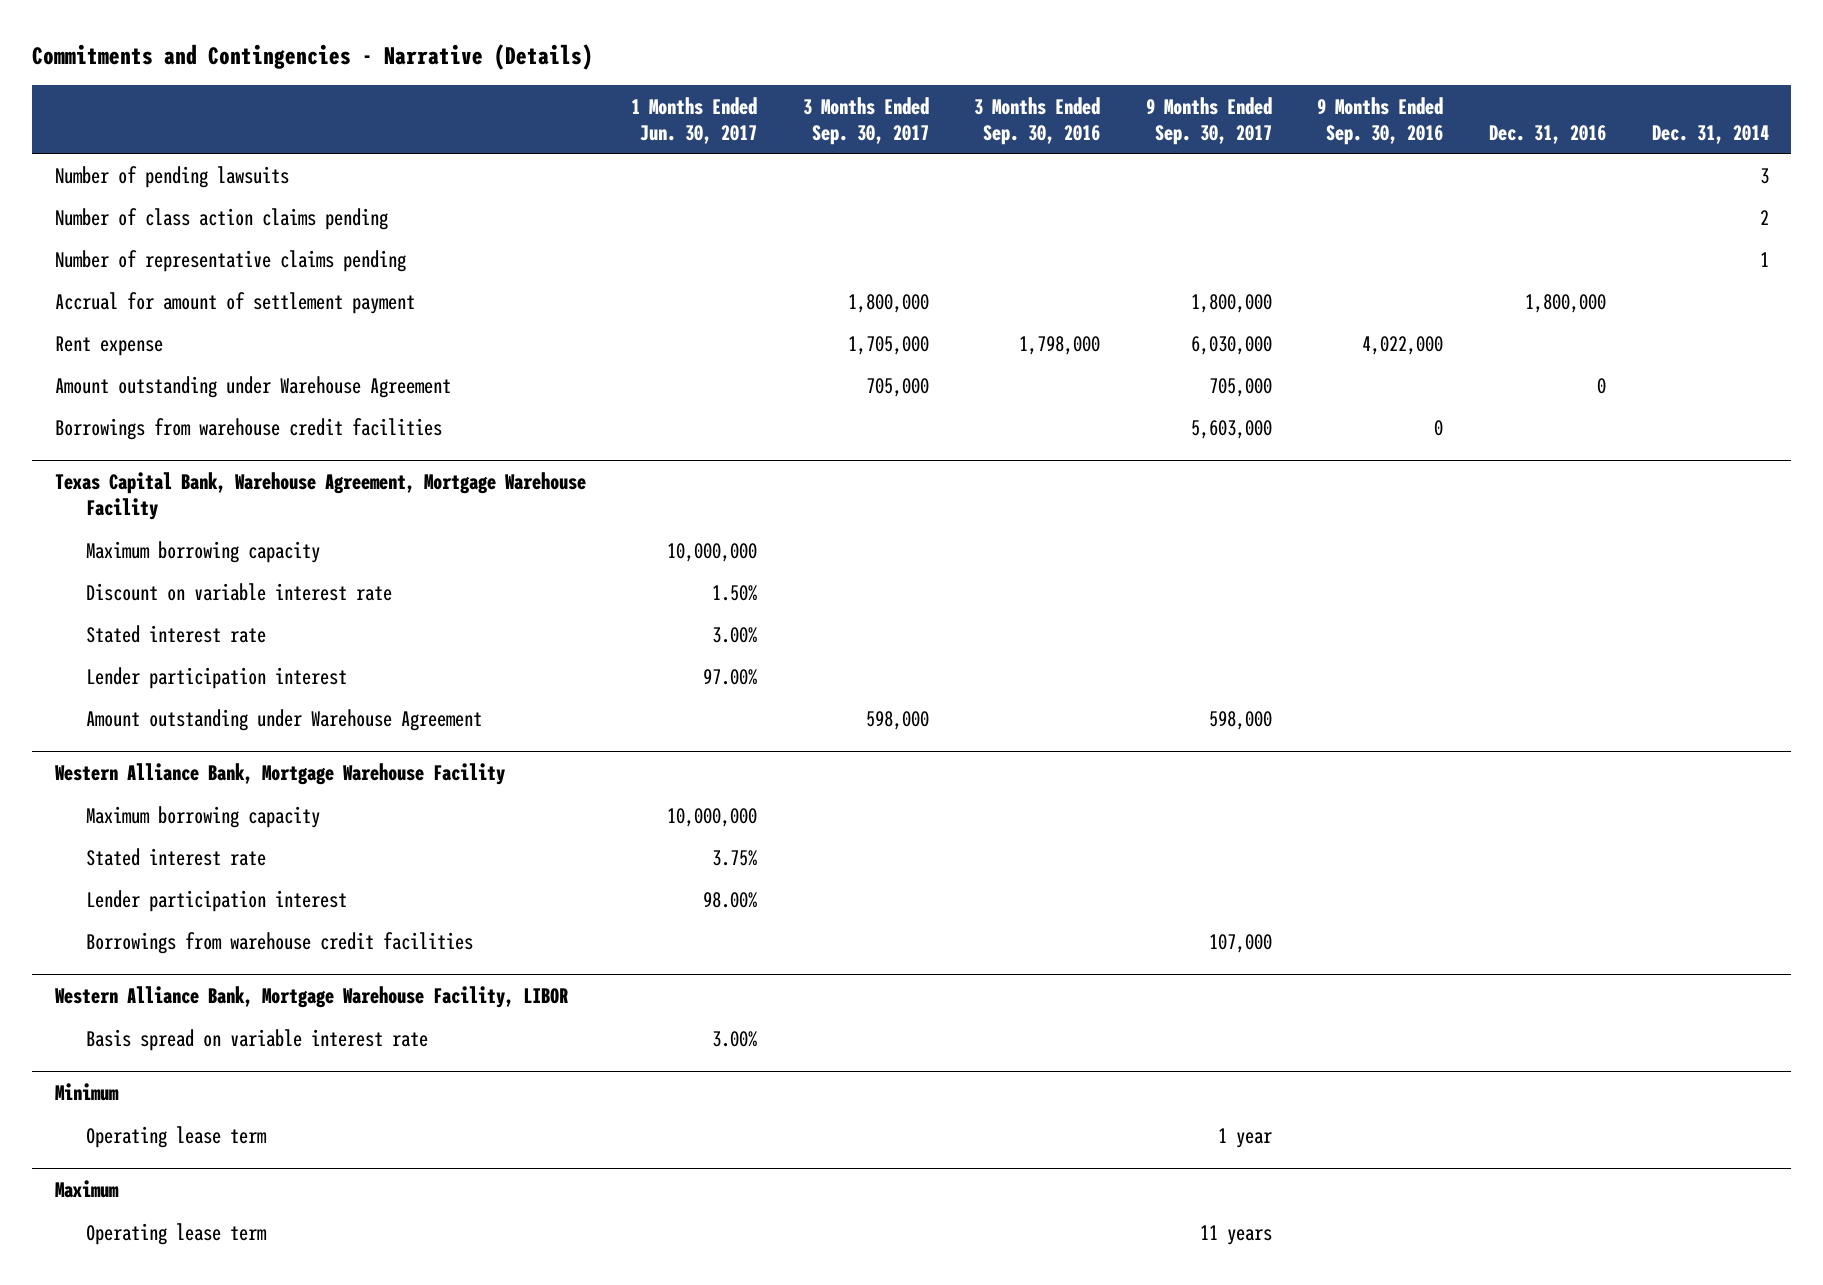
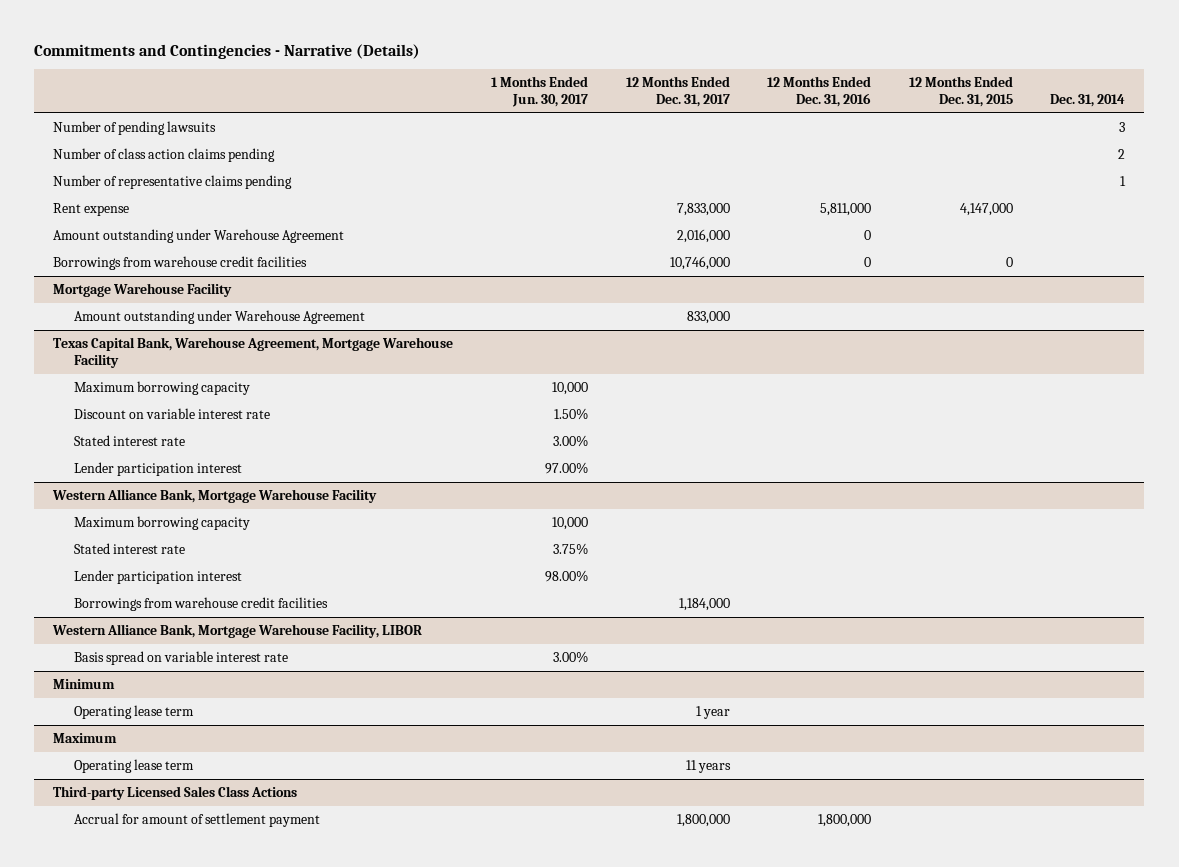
[802,96,929,145] 3 Months Ended Sep. 30, 2017 -> none
[974,96,1101,145] 3 Months Ended Sep. 30, 2016 -> none
[1145,96,1272,145] 9 Months Ended Sep. 30, 2017 -> none
[1317,96,1444,145] 9 Months Ended Sep. 30, 2016 -> none
[1489,124,1607,144] Dec. 31, 2016 -> none
none -> [625,76,730,108] 12 Months Ended Dec. 31, 2017
none -> [767,76,872,108] 12 Months Ended Dec. 31, 2016
none -> [908,76,1013,108] 12 Months Ended Dec. 31, 2015
[54,291,415,314] Accrual for amount of settlement payment -> none
none -> [53,282,233,297] Mortgage Warehouse Facility
none -> [74,309,366,324] Amount outstanding under Warehouse Agreement
[667,542,758,562] 10,000,000 -> [551,381,588,395] 10,000
[86,708,483,731] Amount outstanding under Warehouse Agreement -> none
[667,807,758,827] 10,000,000 -> [551,516,588,530] 10,000
none -> [53,785,298,800] Third-party Licensed Sales Class Actions
none -> [74,812,321,827] Accrual for amount of settlement payment

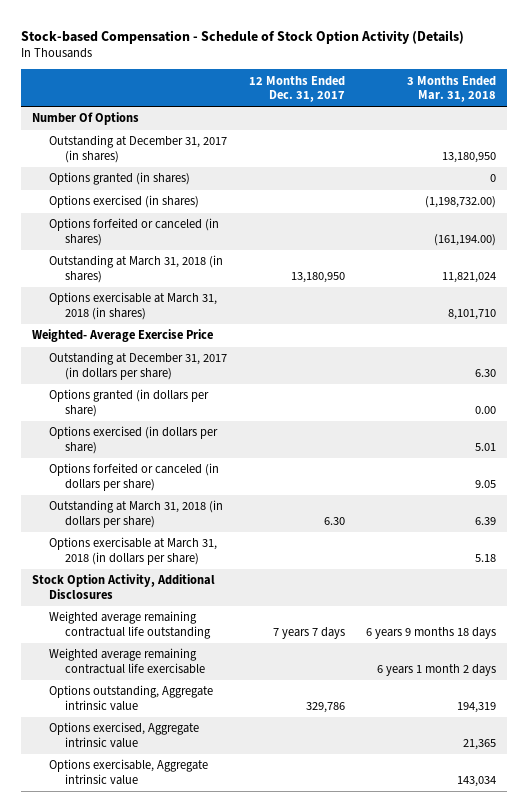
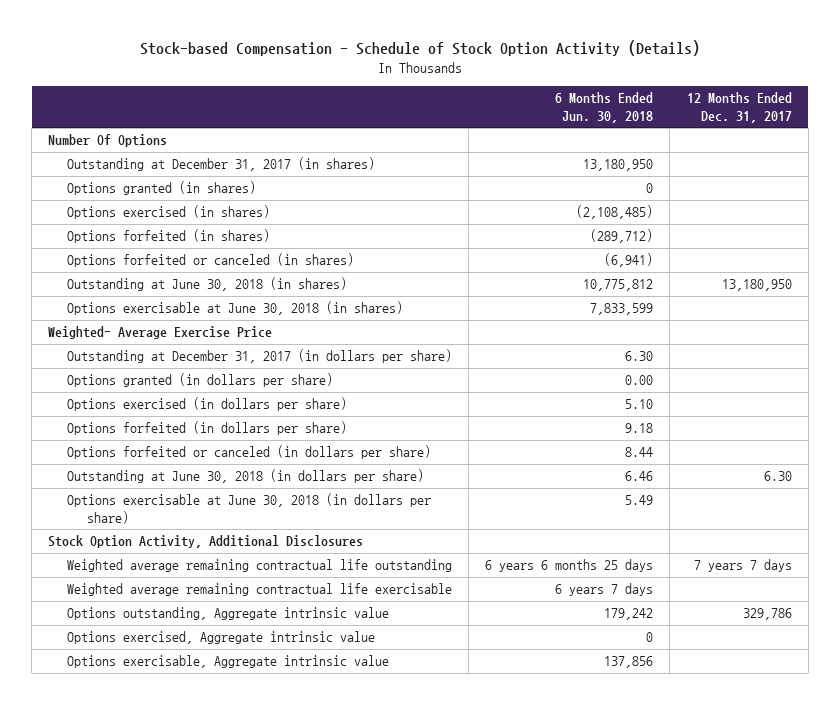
[407,75,497,103] 3 Months Ended Mar. 31, 2018 -> none
none -> [555,91,654,123] 6 Months Ended Jun. 30, 2018
none -> [67,229,271,244] Options forfeited (in shares)
[48,255,223,283] Outstanding at March 31, 2018 (in shares) -> [67,277,348,292] Outstanding at June 30, 2018 (in shares)
[48,292,217,320] Options exercisable at March 31, 2018 (in shares) -> [67,301,404,316] Options exercisable at June 30, 2018 (in shares)
none -> [67,421,348,436] Options forfeited (in dollars per share)
[48,500,223,528] Outstanding at March 31, 2018 (in dollars per share) -> [67,469,425,484] Outstanding at June 30, 2018 (in dollars per share)
[48,537,217,565] Options exercisable at March 31, 2018 (in dollars per share) -> [67,493,432,525] Options exercisable at June 30, 2018 (in dollars per share)

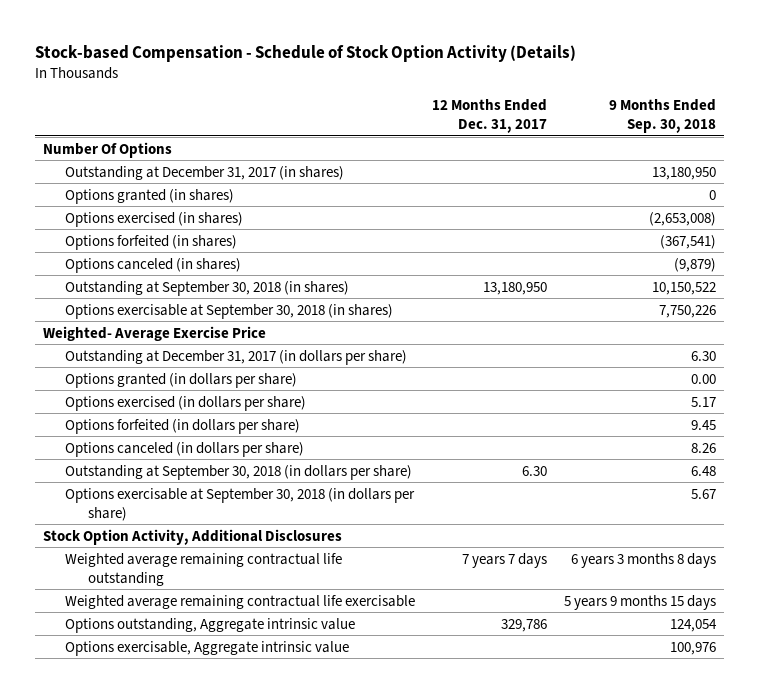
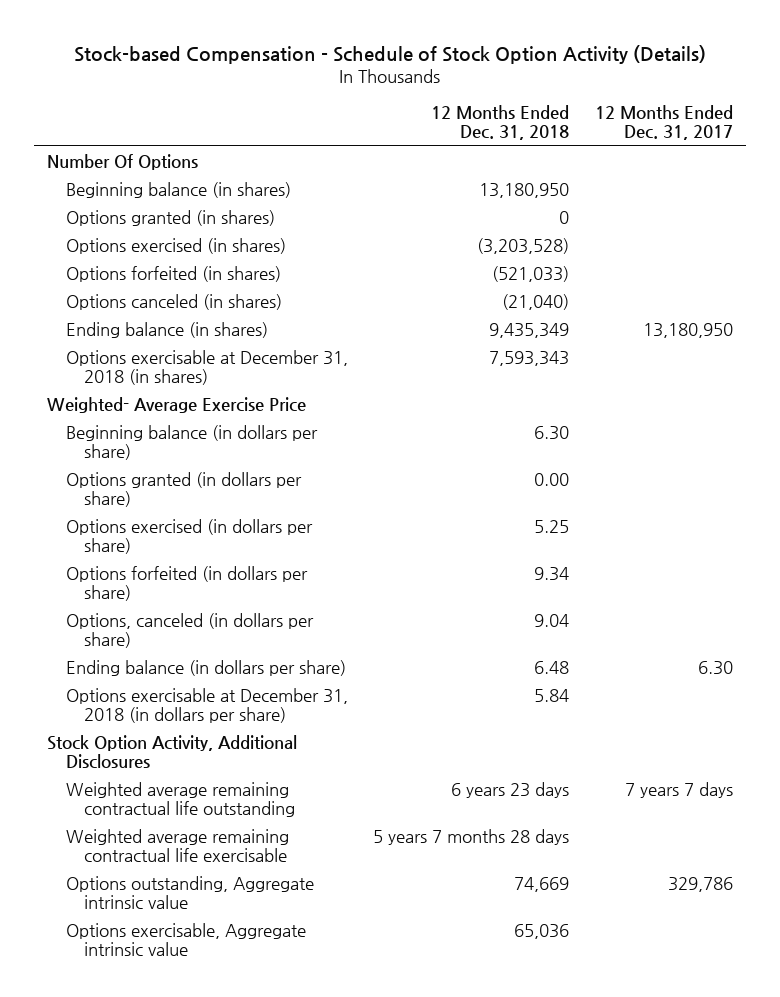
[608,98,716,133] 9 Months Ended Sep. 30, 2018 -> none
none -> [431,105,570,141] 12 Months Ended Dec. 31, 2018
[65,165,345,180] Outstanding at December 31, 2017 (in shares) -> [65,181,291,198] Beginning balance (in shares)
[65,280,350,296] Outstanding at September 30, 2018 (in shares) -> [65,321,268,338] Ending balance (in shares)
[65,303,394,319] Options exercisable at September 30, 2018 (in shares) -> [65,349,348,386] Options exercisable at December 31, 2018 (in shares)
[65,349,408,365] Outstanding at December 31, 2017 (in dollars per share) -> [65,424,318,461] Beginning balance (in dollars per share)
[65,441,305,457] Options canceled (in dollars per share) -> [65,612,314,649] Options, canceled (in dollars per share)
[65,464,413,480] Outstanding at September 30, 2018 (in dollars per share) -> [65,659,346,676] Ending balance (in dollars per share)
[65,487,416,521] Options exercisable at September 30, 2018 (in dollars per share) -> [65,687,348,724] Options exercisable at December 31, 2018 (in dollars per share)

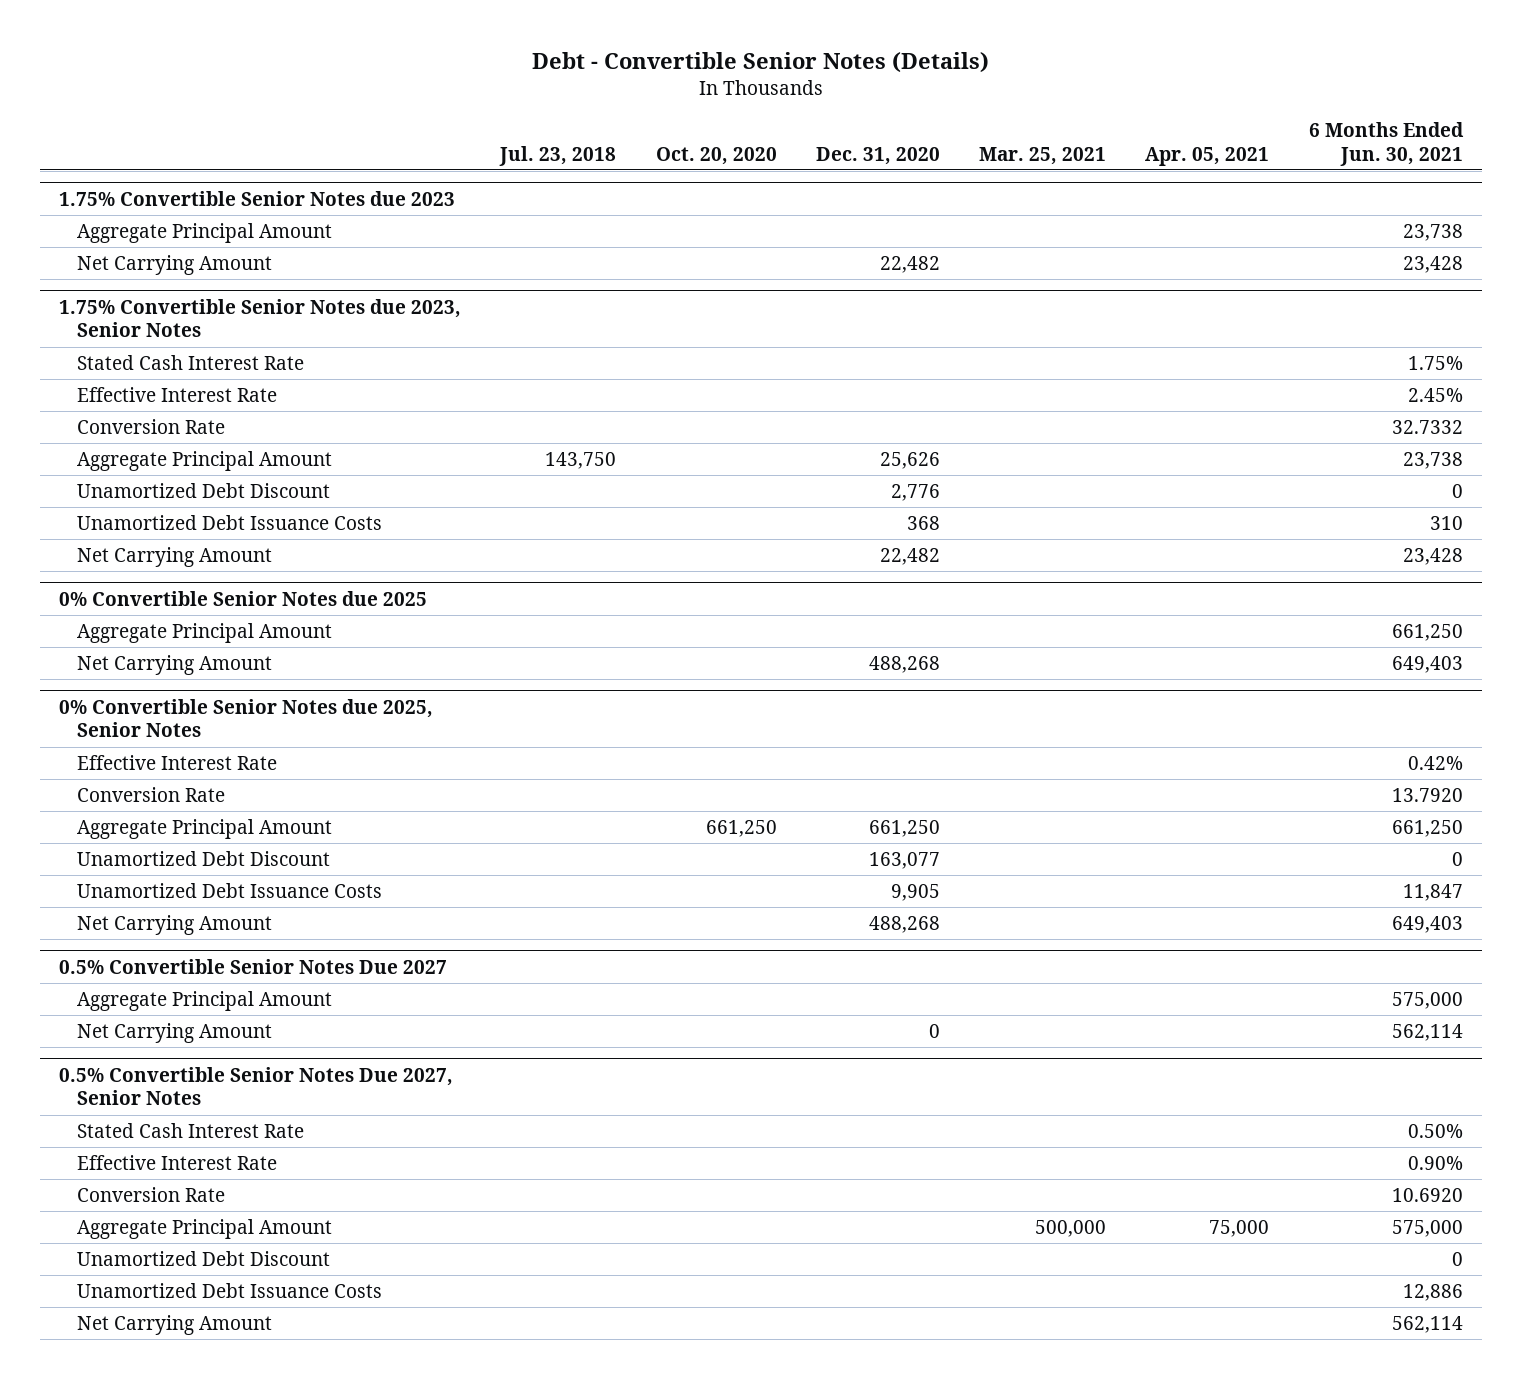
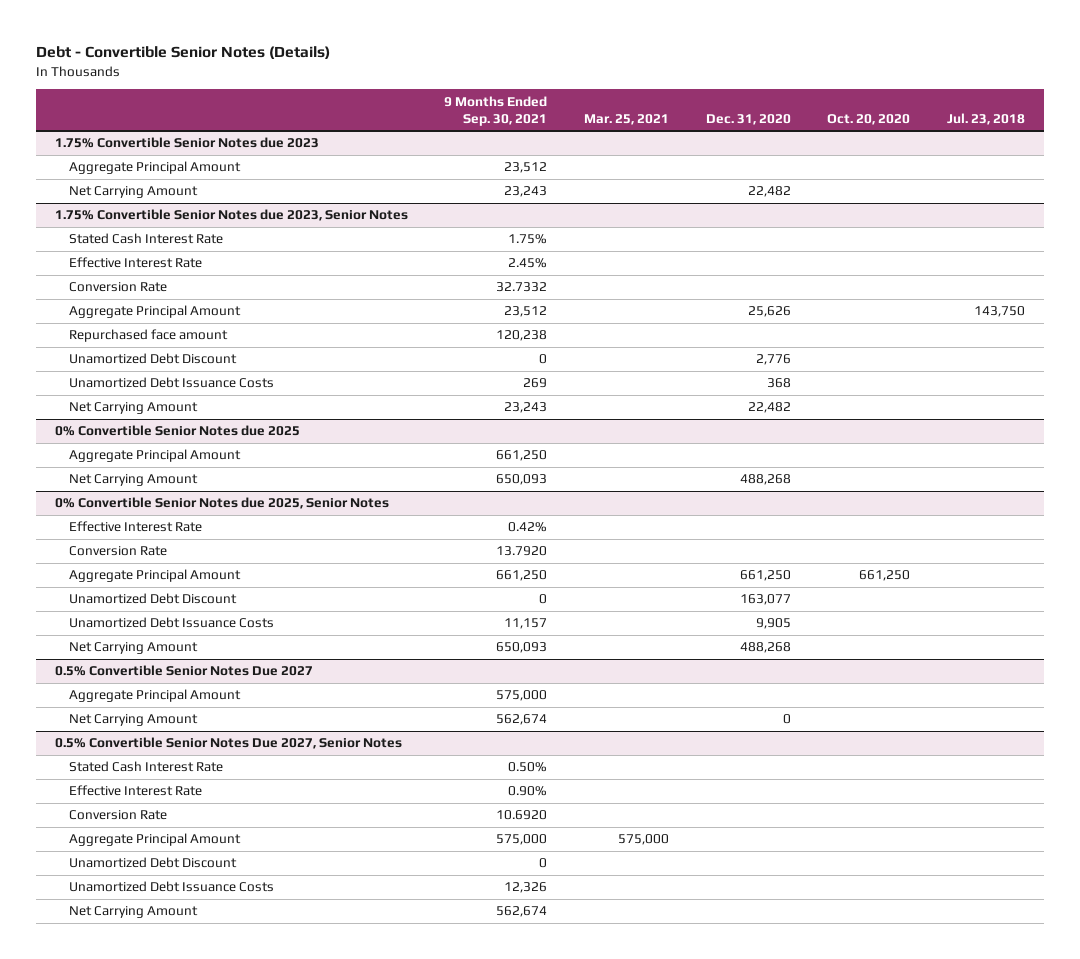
[1145,146,1270,166] Apr. 05, 2021 -> none
[1308,122,1464,166] 6 Months Ended Jun. 30, 2021 -> none
none -> [444,95,548,126] 9 Months Ended Sep. 30, 2021
none -> [68,329,228,343] Repurchased face amount
[1035,1220,1107,1238] 500,000 -> [617,834,669,846] 575,000

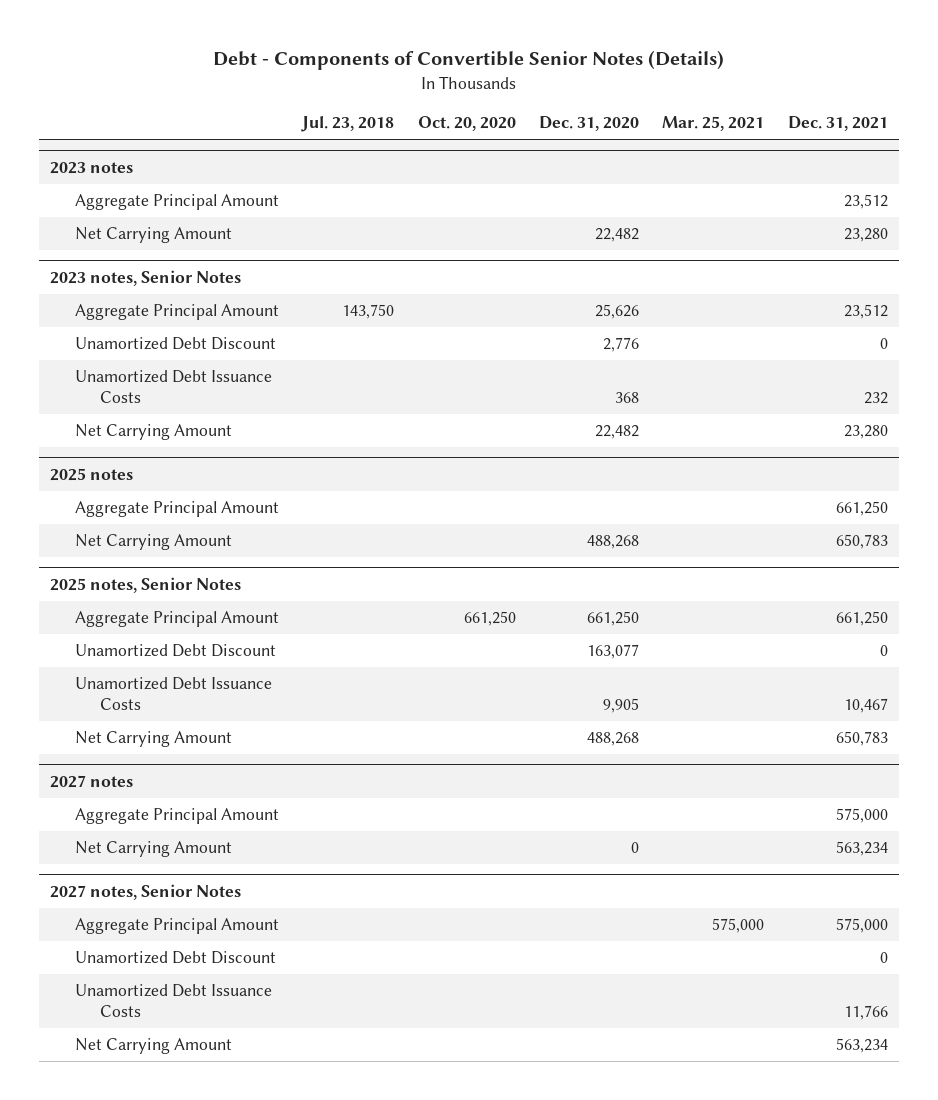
[36,46,331,60] Debt - Convertible Senior Notes (Details) -> [212,50,724,71] Debt - Components of Convertible Senior Notes (Details)
[444,95,548,126] 9 Months Ended Sep. 30, 2021 -> none
none -> [787,116,888,132] Dec. 31, 2021
[54,137,319,149] 1.75% Convertible Senior Notes due 2023 -> [50,161,134,174] 2023 notes
[68,233,223,245] Stated Cash Interest Rate -> none
[68,257,202,269] Effective Interest Rate -> none
[68,282,167,293] Conversion Rate -> none
[54,209,408,222] 1.75% Convertible Senior Notes due 2023, Senior Notes -> [50,269,242,286] 2023 notes, Senior Notes
[68,329,228,343] Repurchased face amount -> none
[54,425,300,437] 0% Convertible Senior Notes due 2025 -> [50,467,134,481] 2025 notes
[68,521,202,533] Effective Interest Rate -> none
[68,546,167,557] Conversion Rate -> none
[54,497,389,510] 0% Convertible Senior Notes due 2025, Senior Notes -> [50,576,242,593] 2025 notes, Senior Notes
[54,665,313,677] 0.5% Convertible Senior Notes Due 2027 -> [50,774,134,788] 2027 notes
[68,761,223,773] Stated Cash Interest Rate -> none
[68,785,202,797] Effective Interest Rate -> none
[68,810,167,821] Conversion Rate -> none
[54,737,402,750] 0.5% Convertible Senior Notes Due 2027, Senior Notes -> [50,883,242,900] 2027 notes, Senior Notes

